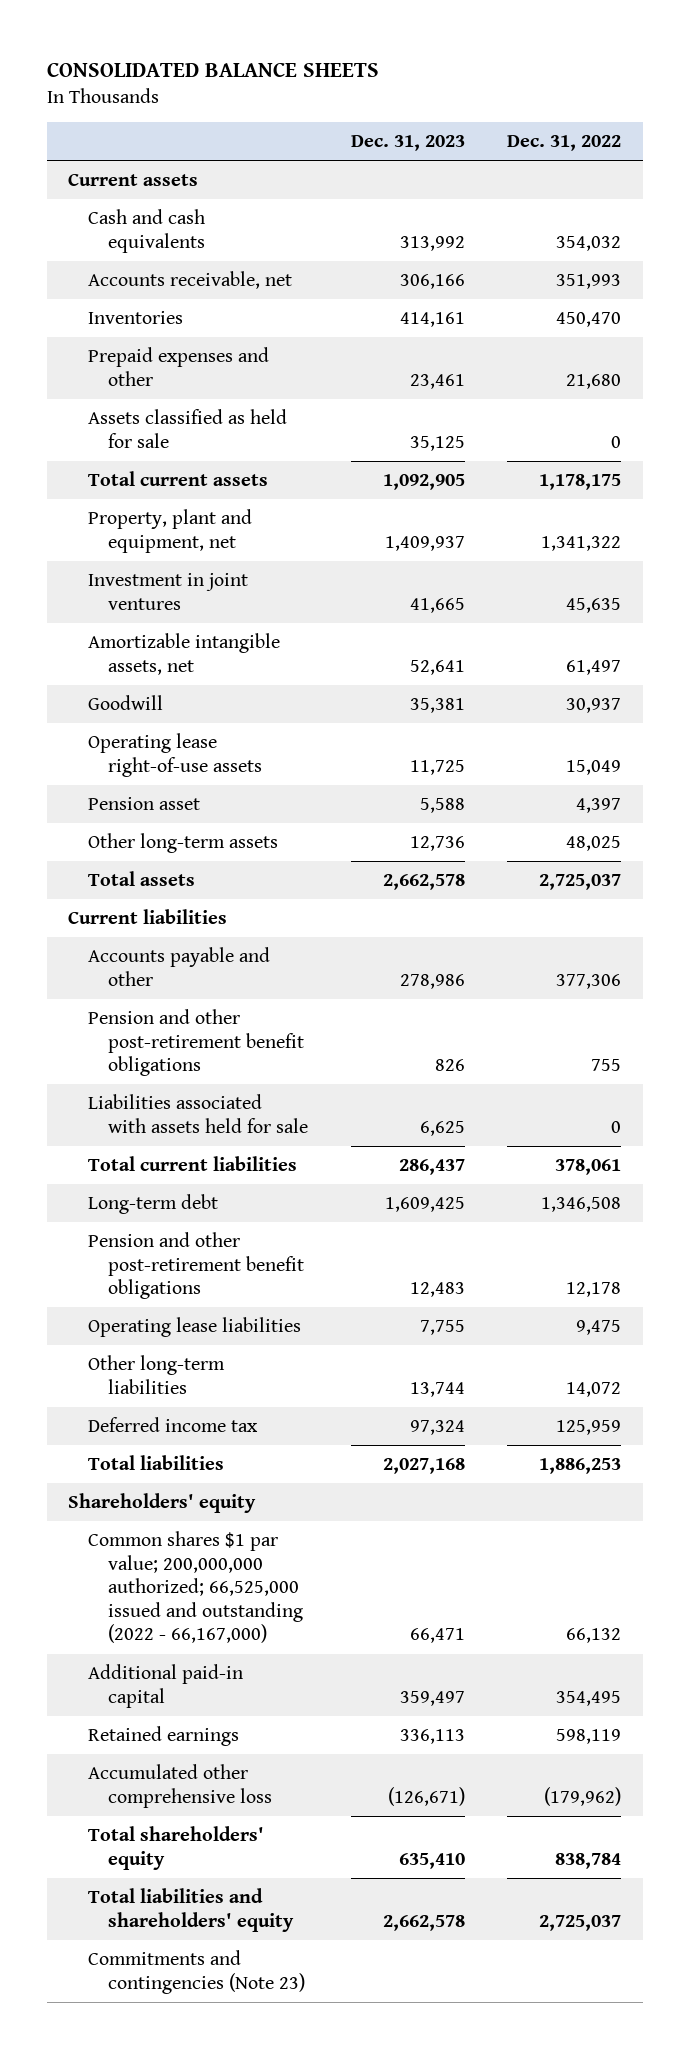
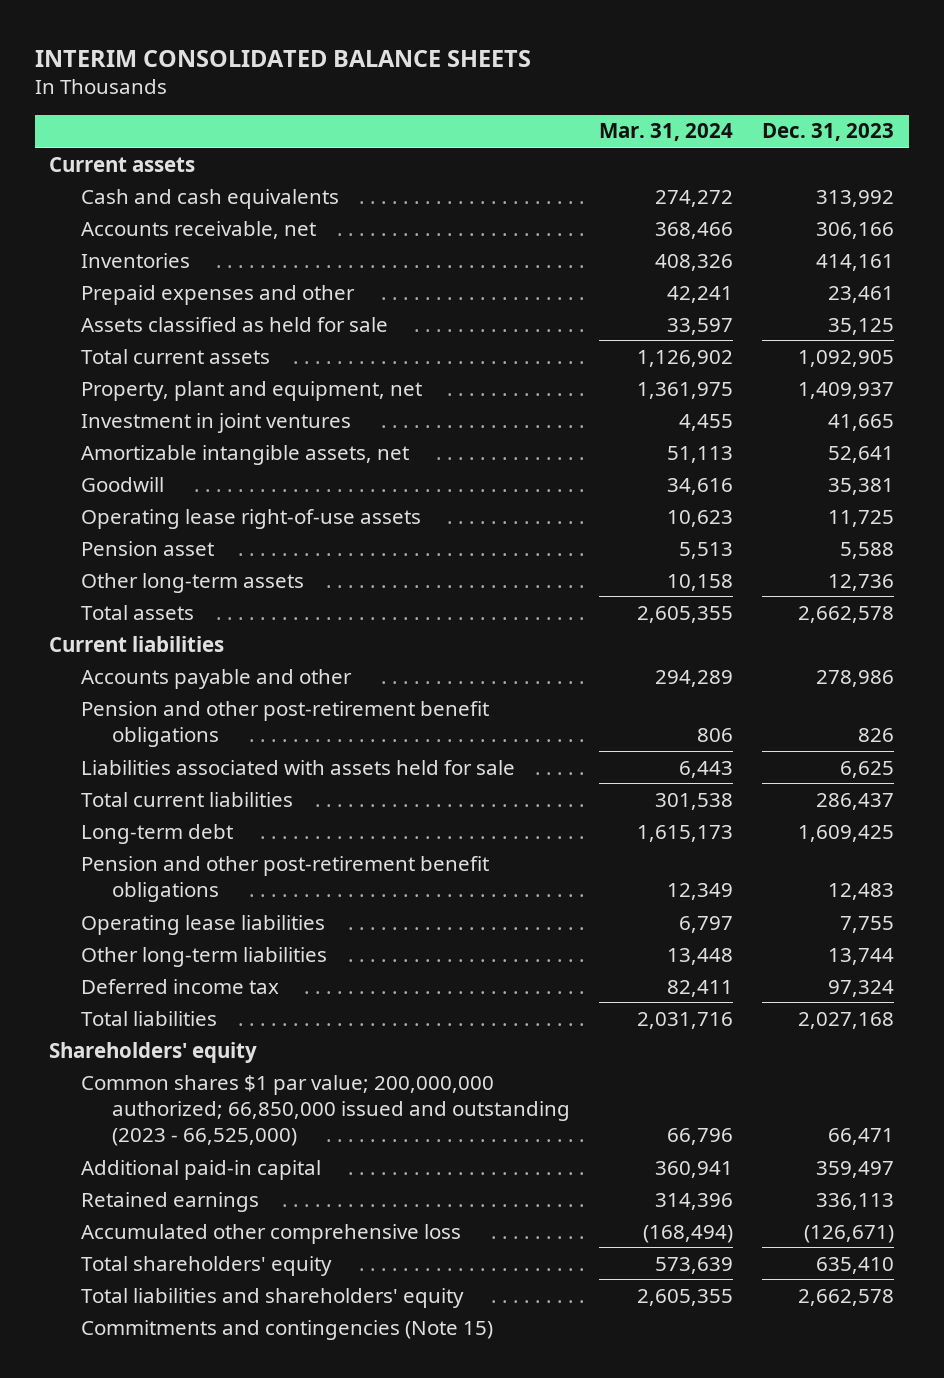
[46,61,379,77] CONSOLIDATED BALANCE SHEETS -> [34,49,531,67] INTERIM CONSOLIDATED BALANCE SHEETS
[507,135,622,152] Dec. 31, 2022 -> none
none -> [599,123,734,142] Mar. 31, 2024
[88,1531,304,1644] Common shares $1 par value; 200,000,000 authorized; 66,525,000 issued and outstanding (2022 - 66,167,000) -> [80,1074,571,1146] Common shares $1 par value; 200,000,000 authorized; 66,850,000 issued and outstanding (2023 - 66,525,000)
[88,1950,306,1994] Commitments and contingencies (Note 23) -> [80,1319,493,1340] Commitments and contingencies (Note 15)

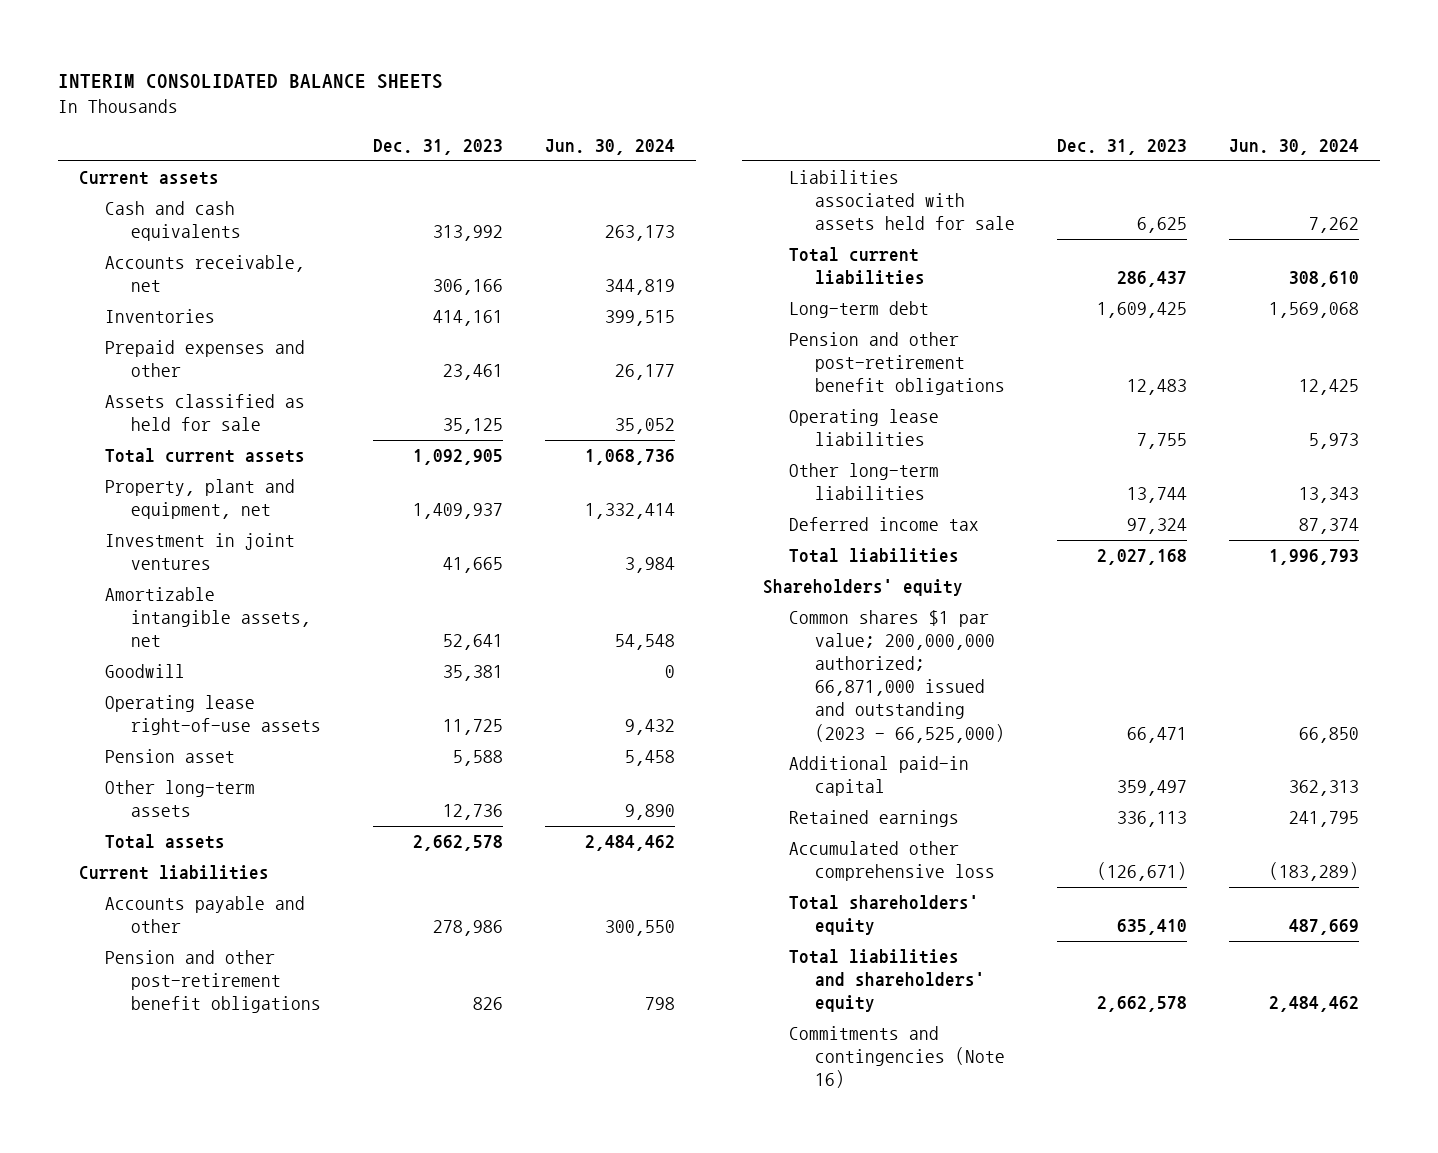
[599,123,734,142] Mar. 31, 2024 -> none
none -> [545,139,676,156] Jun. 30, 2024
[80,1074,571,1146] Common shares $1 par value; 200,000,000 authorized; 66,850,000 issued and outstanding (2023 - 66,525,000) -> [789,610,1006,743] Common shares $1 par value; 200,000,000 authorized; 66,871,000 issued and outstanding (2023 - 66,525,000)
[80,1319,493,1340] Commitments and contingencies (Note 15) -> [789,1026,1006,1089] Commitments and contingencies (Note 16)

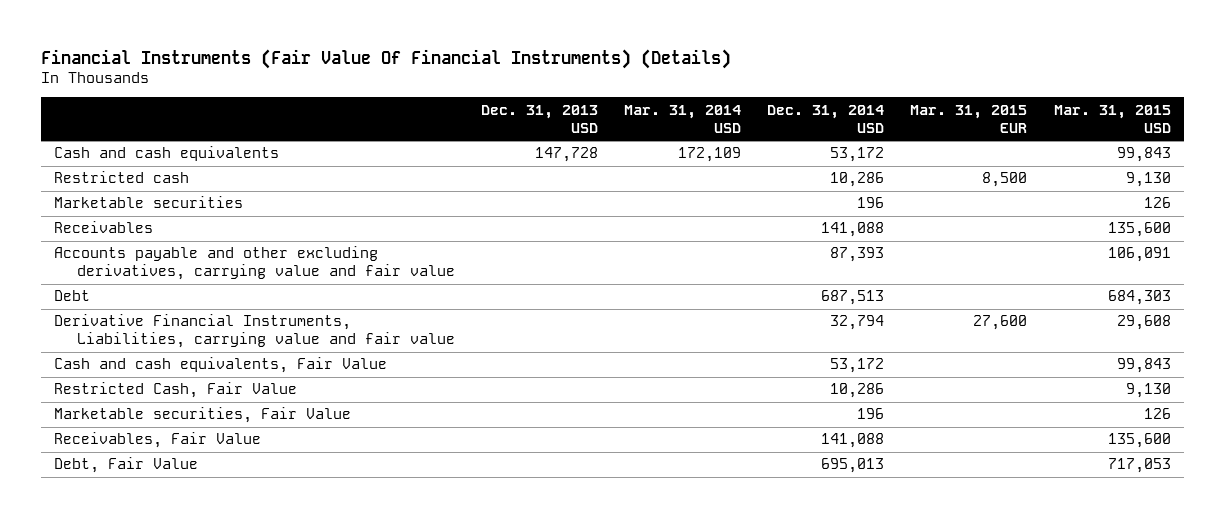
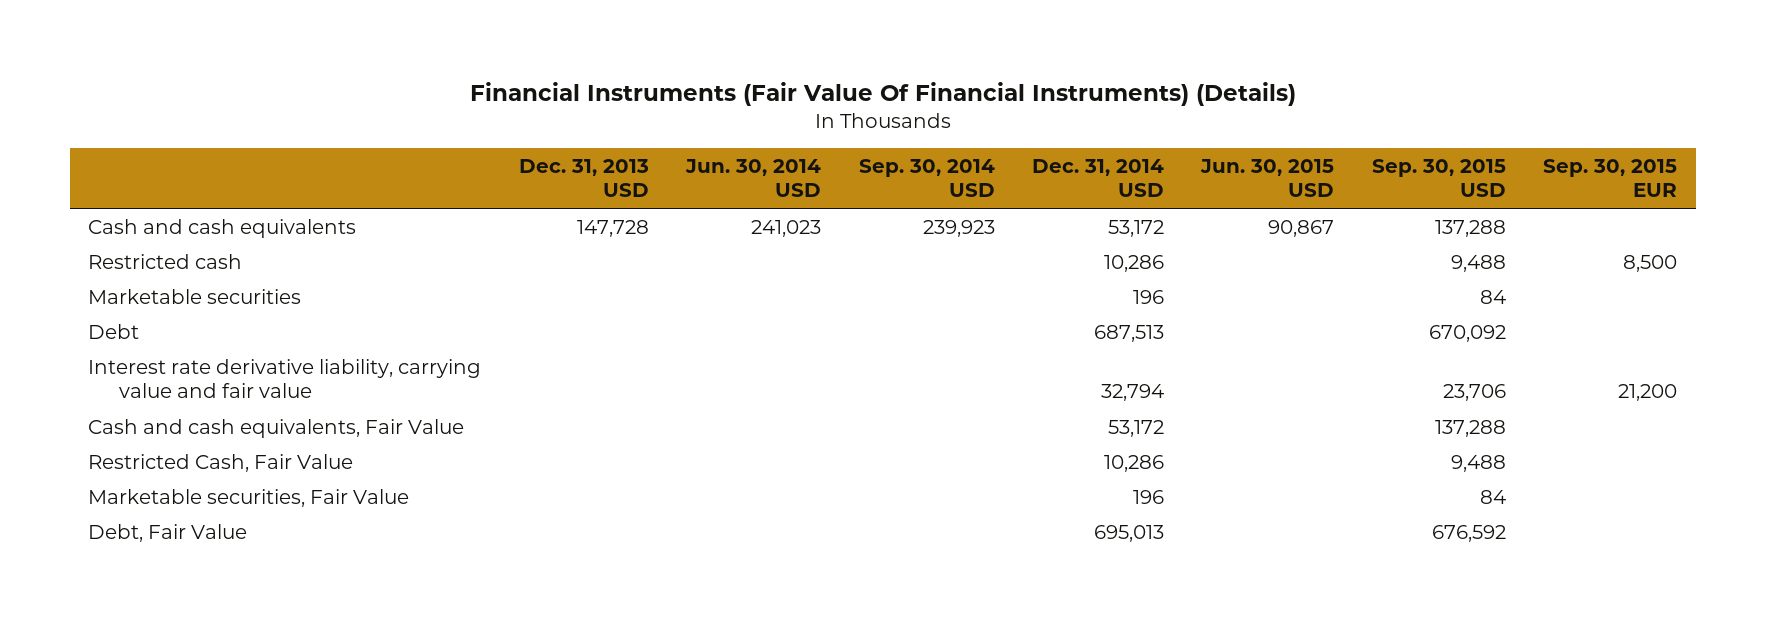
[624,104,742,133] Mar. 31, 2014 USD -> none
[910,104,1028,133] Mar. 31, 2015 EUR -> none
[1053,104,1171,133] Mar. 31, 2015 USD -> none
none -> [685,158,822,198] Jun. 30, 2014 USD
none -> [858,158,995,198] Sep. 30, 2014 USD
none -> [1200,158,1335,198] Jun. 30, 2015 USD
none -> [1371,158,1506,198] Sep. 30, 2015 USD
none -> [1542,158,1677,198] Sep. 30, 2015 EUR
[54,221,154,234] Receivables -> none
[54,246,455,281] Accounts payable and other excluding derivatives, carrying value and fair value -> none
[54,314,455,349] Derivative Financial Instruments, Liabilities, carrying value and fair value -> [88,358,482,399] Interest rate derivative liability, carrying value and fair value
[54,432,262,449] Receivables, Fair Value -> none

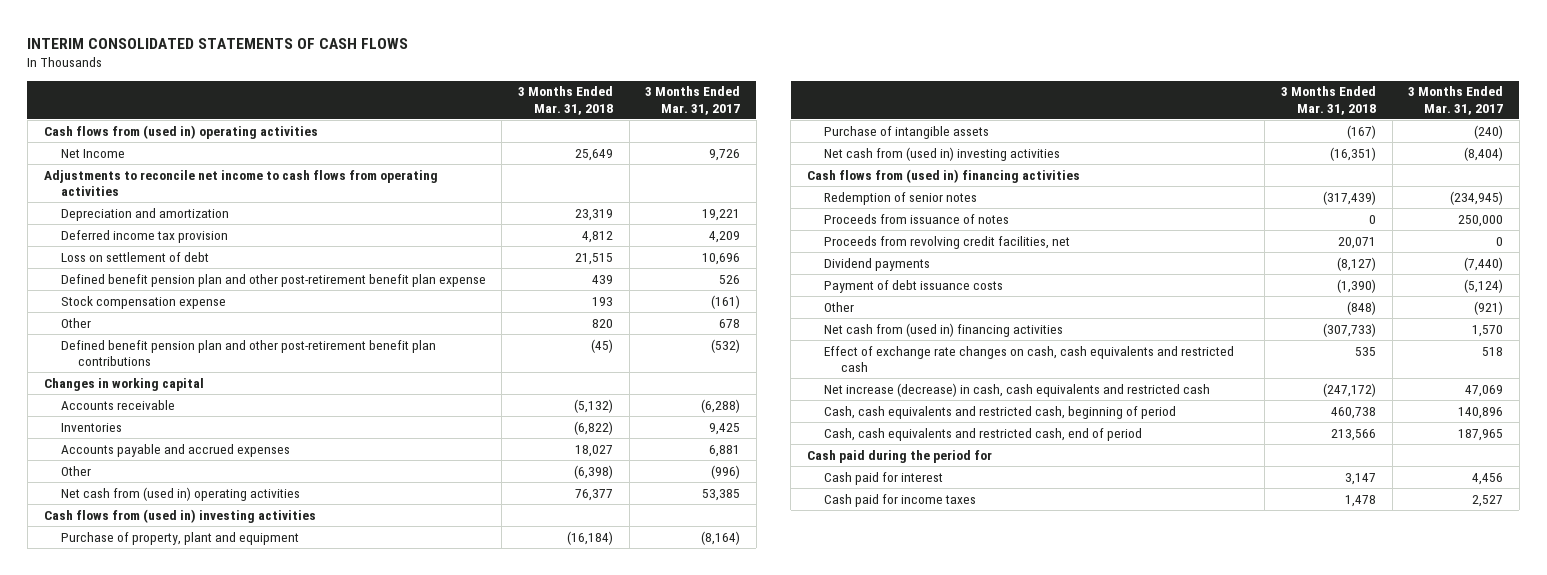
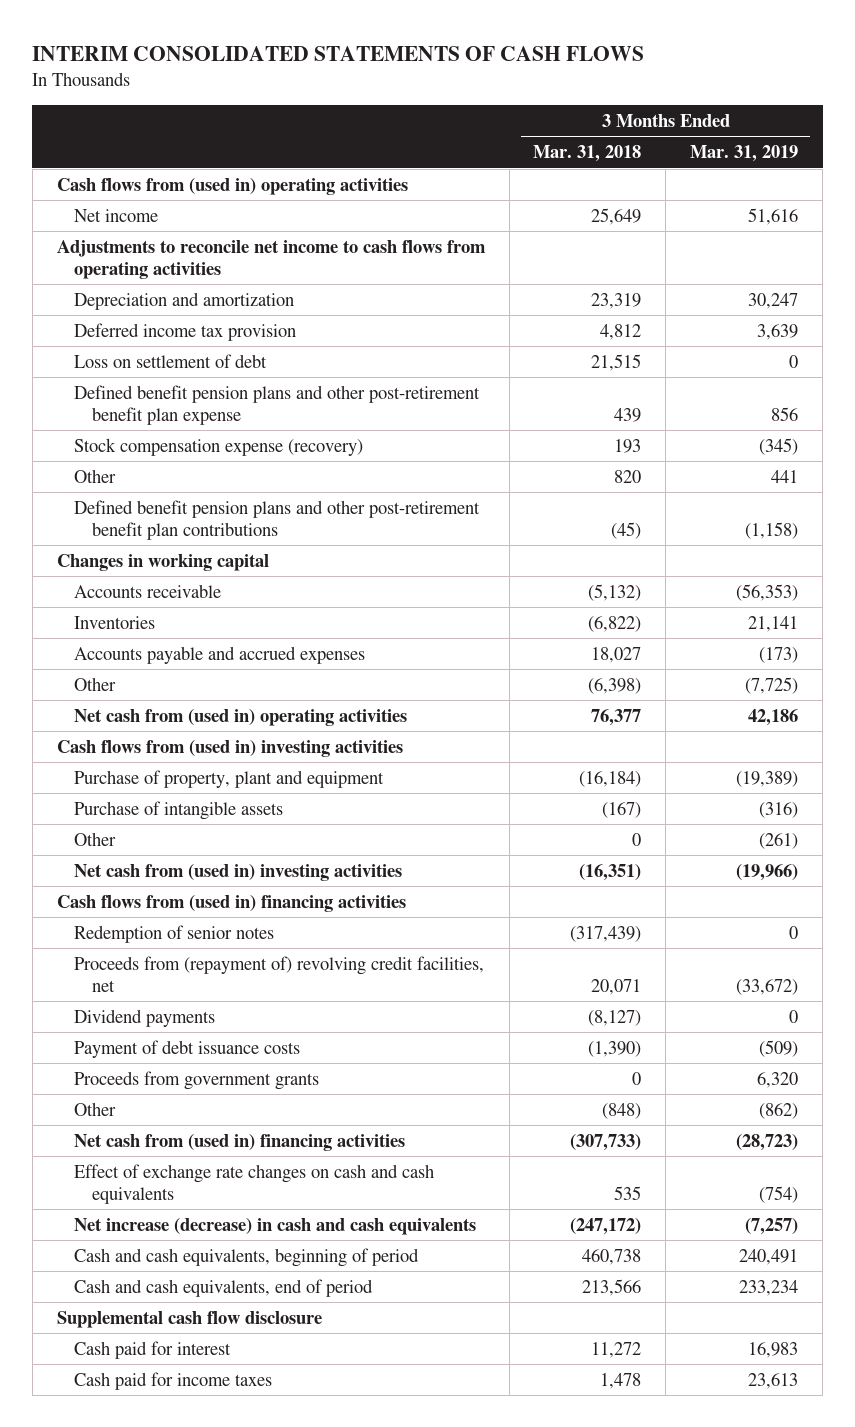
[645,86,741,115] 3 Months Ended Mar. 31, 2017 -> none
none -> [690,144,799,162] Mar. 31, 2019
[60,148,125,158] Net Income -> [74,208,159,222] Net income
[60,273,486,287] Defined benefit pension plan and other post-retirement benefit plan expense -> [74,384,481,425] Defined benefit pension plans and other post-retirement benefit plan expense
[60,295,226,309] Stock compensation expense -> [74,437,364,456] Stock compensation expense (recovery)
[60,339,436,367] Defined benefit pension plan and other post-retirement benefit plan contributions -> [74,499,481,540] Defined benefit pension plans and other post-retirement benefit plan contributions
none -> [74,831,117,846] Other
[823,213,1009,224] Proceeds from issuance of notes -> none
[823,235,1070,249] Proceeds from revolving credit facilities, net -> [74,955,485,992] Proceeds from (repayment of) revolving credit facilities, net
none -> [74,1070,320,1090] Proceeds from government grants
[823,345,1234,373] Effect of exchange rate changes on cash, cash equivalents and restricted cash -> [74,1163,435,1204] Effect of exchange rate changes on cash and cash equivalents
[823,382,1210,397] Net increase (decrease) in cash, cash equivalents and restricted cash -> [74,1217,477,1235] Net increase (decrease) in cash and cash equivalents
[823,405,1176,419] Cash, cash equivalents and restricted cash, beginning of period -> [74,1247,420,1267] Cash and cash equivalents, beginning of period
[823,427,1142,441] Cash, cash equivalents and restricted cash, end of period -> [74,1278,374,1297] Cash and cash equivalents, end of period
[806,449,992,463] Cash paid during the period for -> [56,1310,322,1328] Supplemental cash flow disclosure
[1345,472,1377,485] 3,147 -> [591,1341,642,1358] 11,272

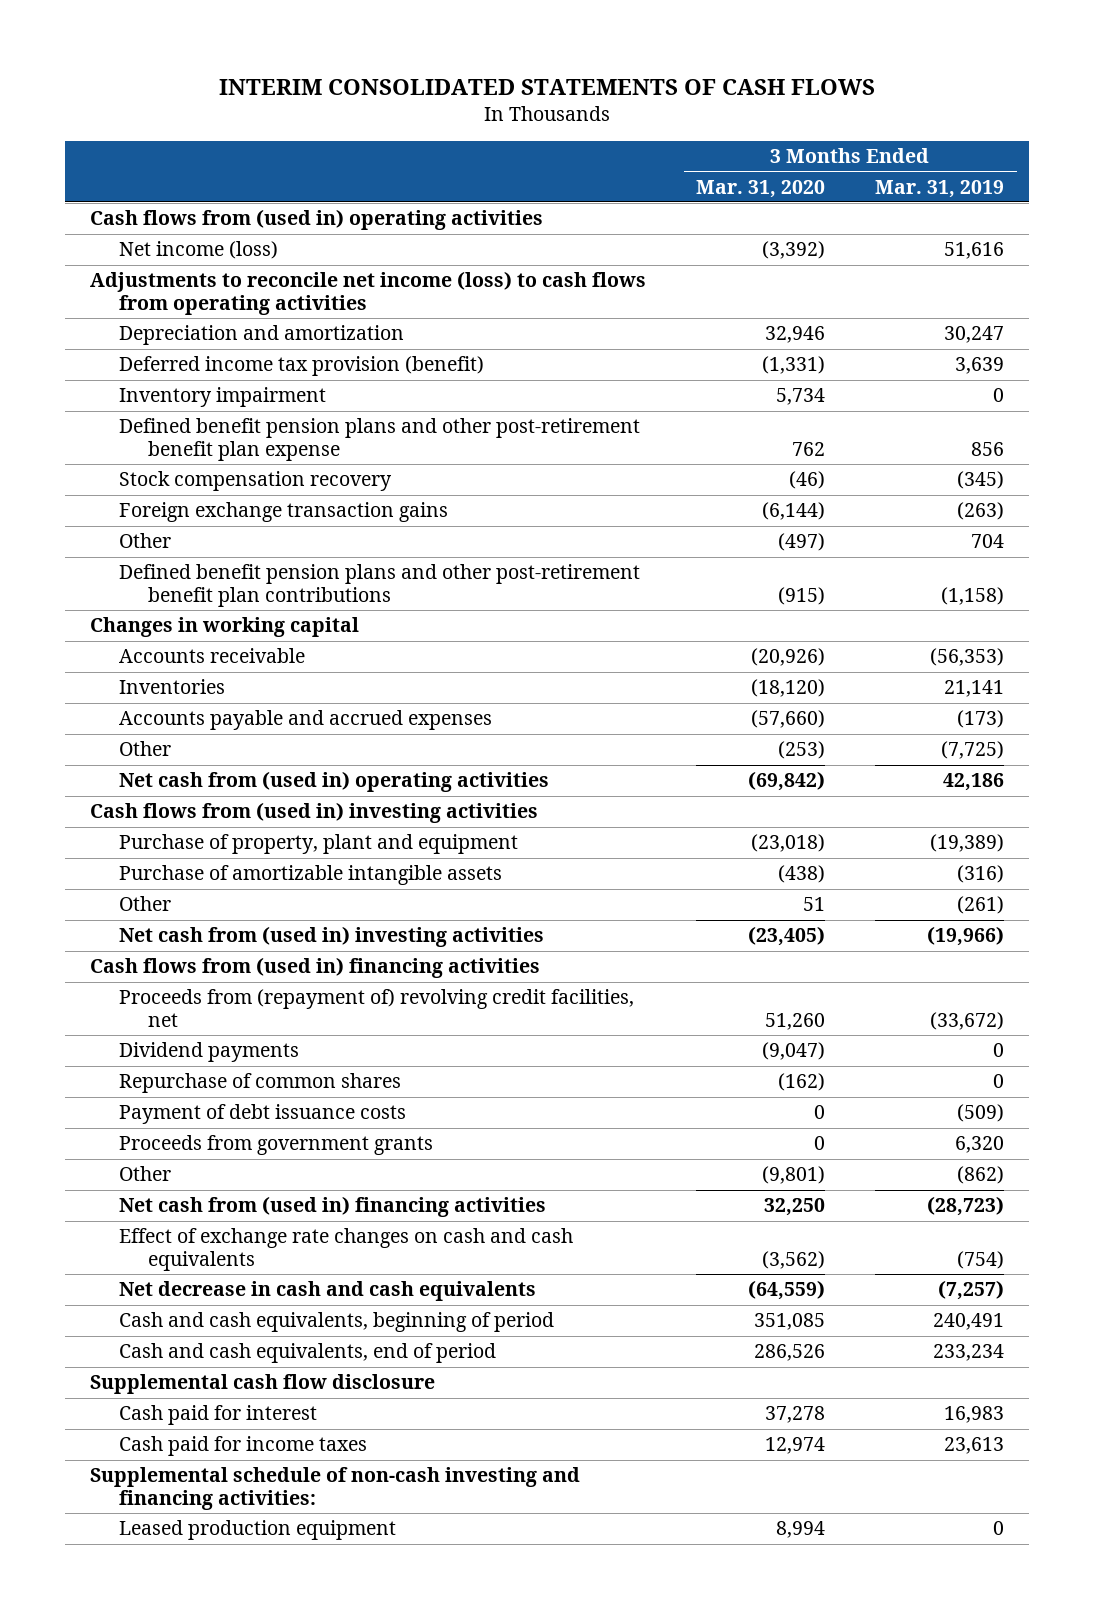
[533,144,642,162] Mar. 31, 2018 -> none
none -> [696,179,826,198] Mar. 31, 2020
[74,208,159,222] Net income -> [119,241,279,260] Net income (loss)
[56,239,486,279] Adjustments to reconcile net income to cash flows from operating activities -> [90,271,647,315] Adjustments to reconcile net income (loss) to cash flows from operating activities
[74,353,268,368] Loss on settlement of debt -> none
[74,322,297,341] Deferred income tax provision -> [119,356,485,377] Deferred income tax provision (benefit)
none -> [119,387,327,408] Inventory impairment
[74,437,364,456] Stock compensation expense (recovery) -> [119,471,393,492] Stock compensation recovery
none -> [119,502,449,523] Foreign exchange transaction gains
[771,469,799,483] 441 -> [971,534,1005,549] 704
[74,800,284,820] Purchase of intangible assets -> [119,865,503,886] Purchase of amortizable intangible assets
[74,924,275,943] Redemption of senior notes -> none
none -> [119,1073,402,1094] Repurchase of common shares
[74,1217,477,1235] Net increase (decrease) in cash and cash equivalents -> [119,1281,537,1302] Net decrease in cash and cash equivalents
none -> [90,1467,581,1510] Supplemental schedule of non-cash investing and financing activities:
none -> [119,1520,397,1541] Leased production equipment

